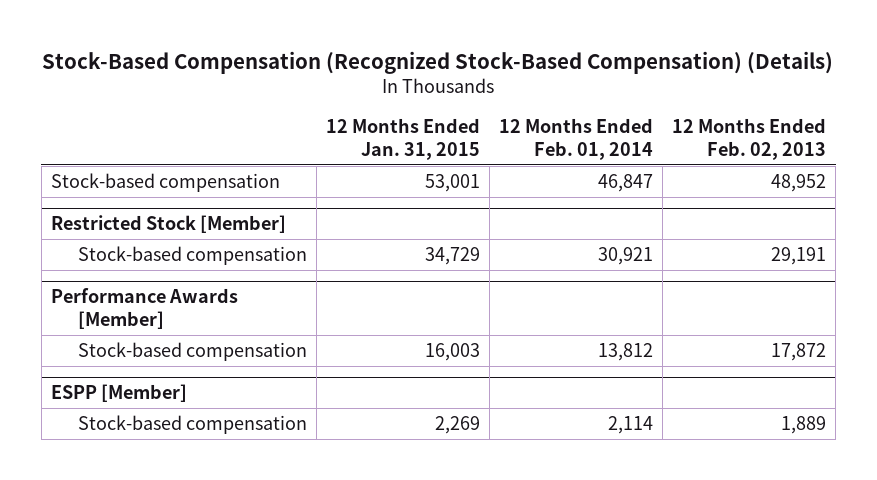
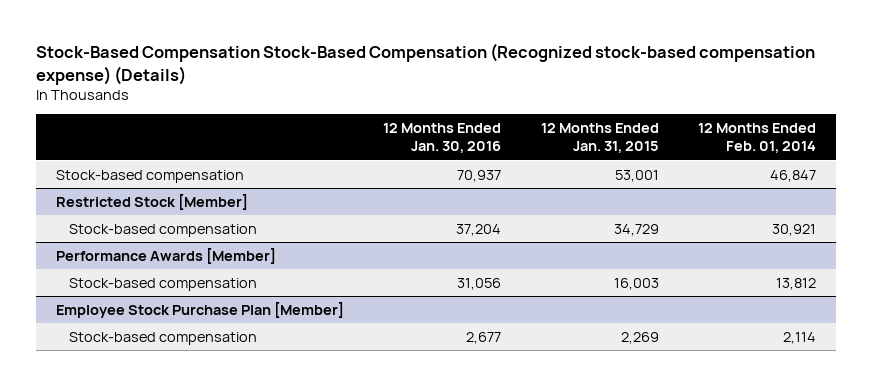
[42,50,834,74] Stock-Based Compensation (Recognized Stock-Based Compensation) (Details) -> [36,43,816,85] Stock-Based Compensation Stock-Based Compensation (Recognized stock-based compensation expense) (Details)
[672,117,827,160] 12 Months Ended Feb. 02, 2013 -> none
none -> [383,123,502,154] 12 Months Ended Jan. 30, 2016
[50,384,187,403] ESPP [Member] -> [55,301,344,318] Employee Stock Purchase Plan [Member]

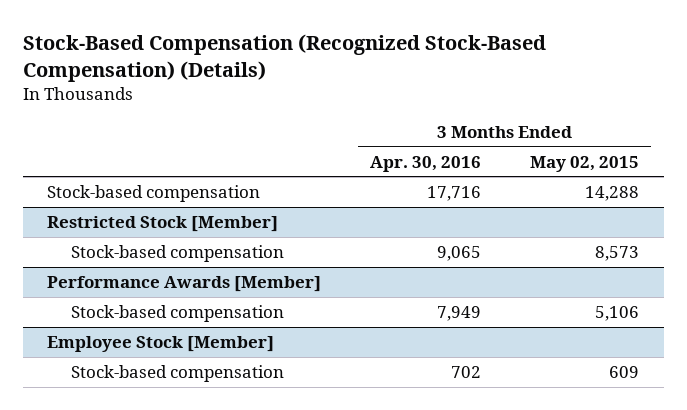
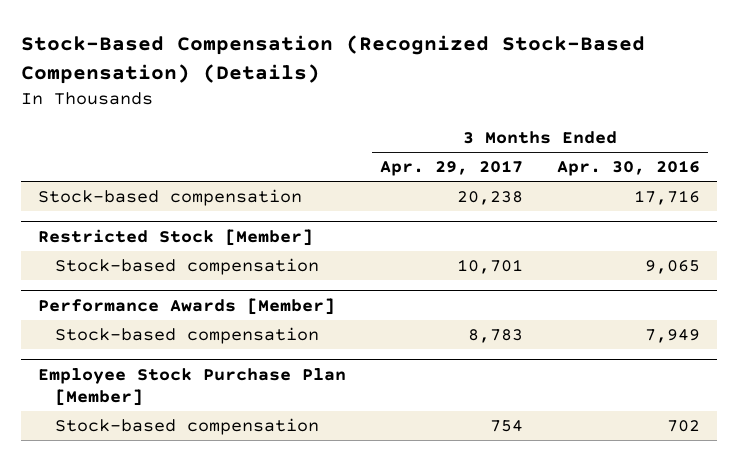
[530,155,640,172] May 02, 2015 -> none
none -> [380,160,524,177] Apr. 29, 2017
[47,336,275,353] Employee Stock [Member] -> [38,368,347,407] Employee Stock Purchase Plan [Member]

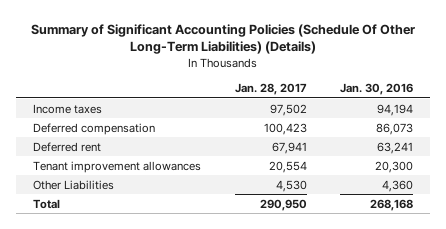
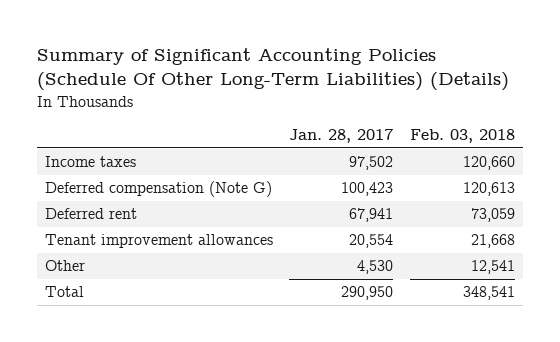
[340,83,414,96] Jan. 30, 2016 -> none
none -> [409,129,515,144] Feb. 03, 2018
[32,122,155,135] Deferred compensation -> [45,181,273,198] Deferred compensation (Note G)
[32,179,114,190] Other Liabilities -> [45,260,86,272] Other

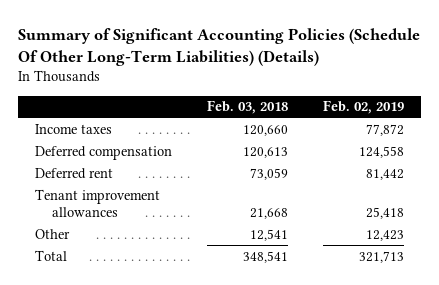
[289,129,394,144] Jan. 28, 2017 -> none
none -> [322,100,404,115] Feb. 02, 2019
[45,181,273,198] Deferred compensation (Note G) -> [35,145,173,160] Deferred compensation

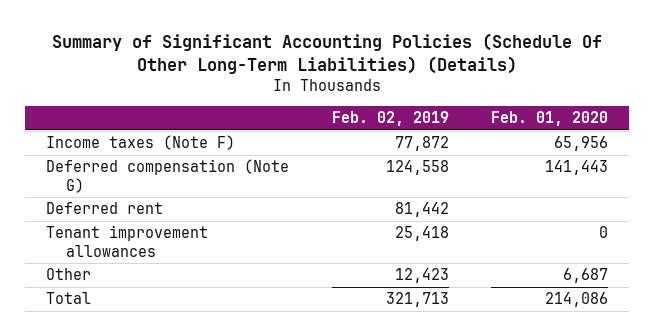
[206,100,288,115] Feb. 03, 2018 -> none
none -> [491,111,609,127] Feb. 01, 2020
[35,123,113,134] Income taxes -> [46,135,236,151] Income taxes (Note F)
[35,145,173,160] Deferred compensation -> [46,159,290,193] Deferred compensation (Note G)

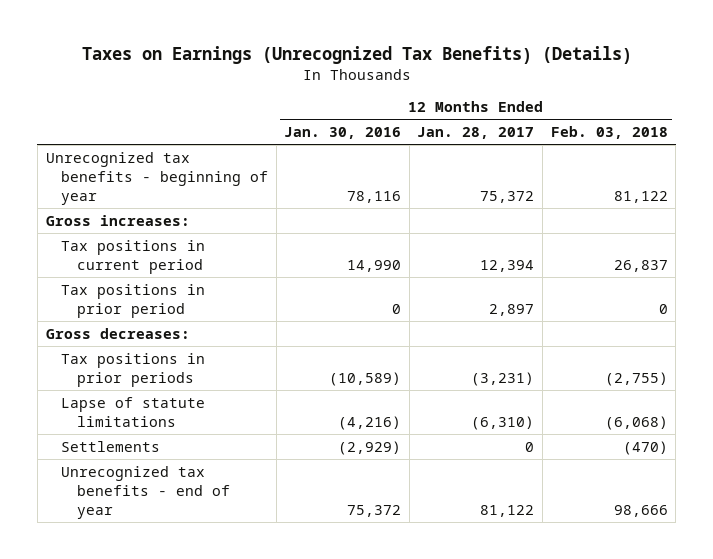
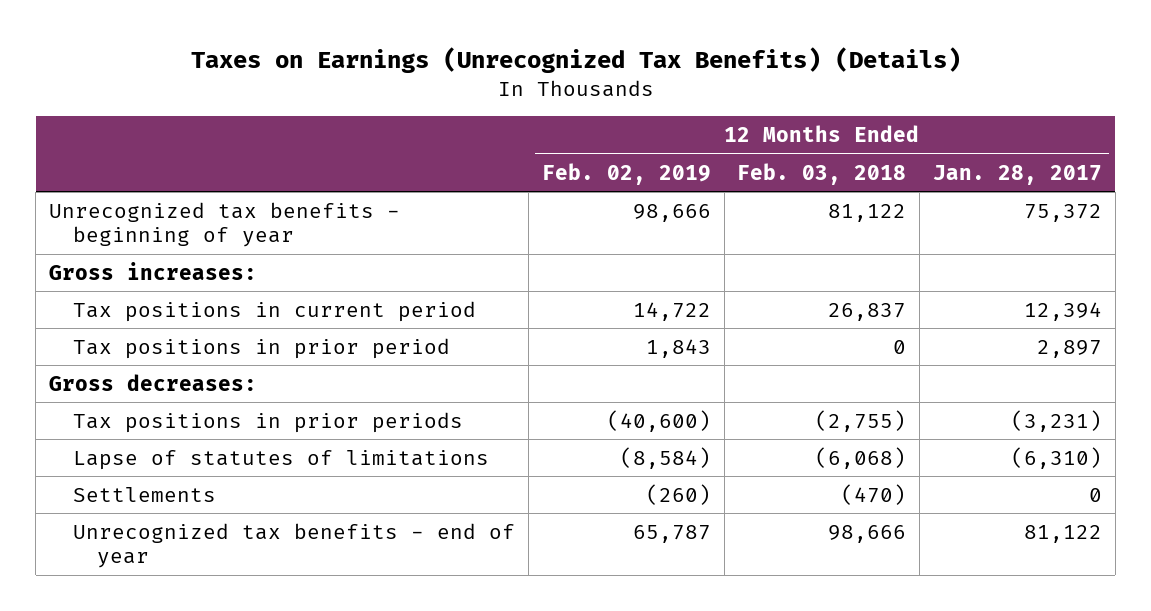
[284,126,402,139] Jan. 30, 2016 -> none
none -> [541,162,711,185] Feb. 02, 2019
[61,396,206,427] Lapse of statute limitations -> [73,449,490,470] Lapse of statutes of limitations

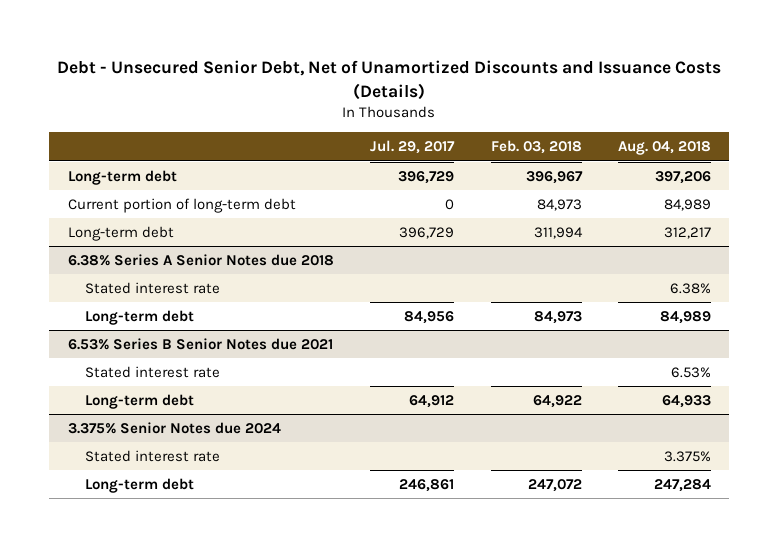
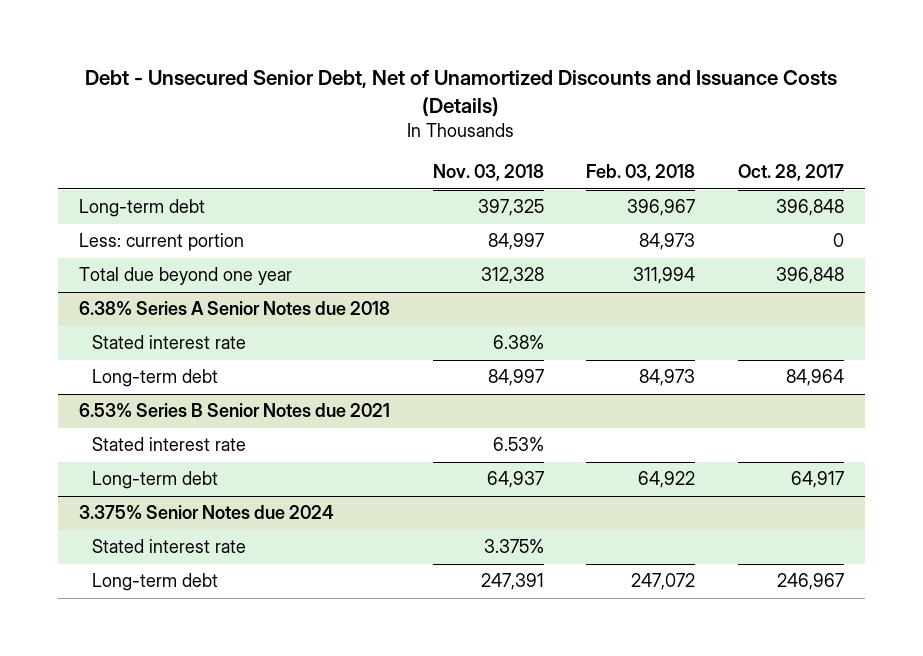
[370,140,456,155] Jul. 29, 2017 -> none
[617,141,711,156] Aug. 04, 2018 -> none
none -> [432,164,544,182] Nov. 03, 2018
none -> [737,164,844,182] Oct. 28, 2017
[67,198,296,214] Current portion of long-term debt -> [78,233,244,252] Less: current portion
[67,226,174,242] Long-term debt -> [78,267,292,286] Total due beyond one year

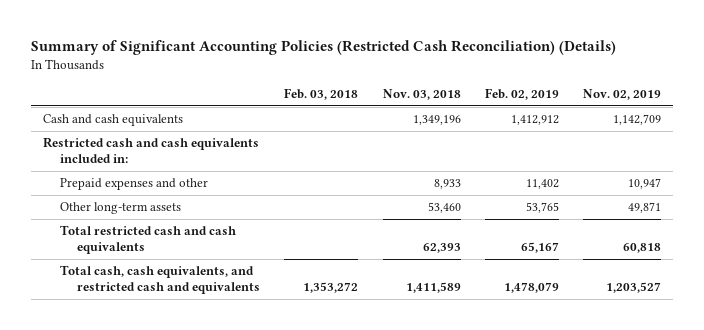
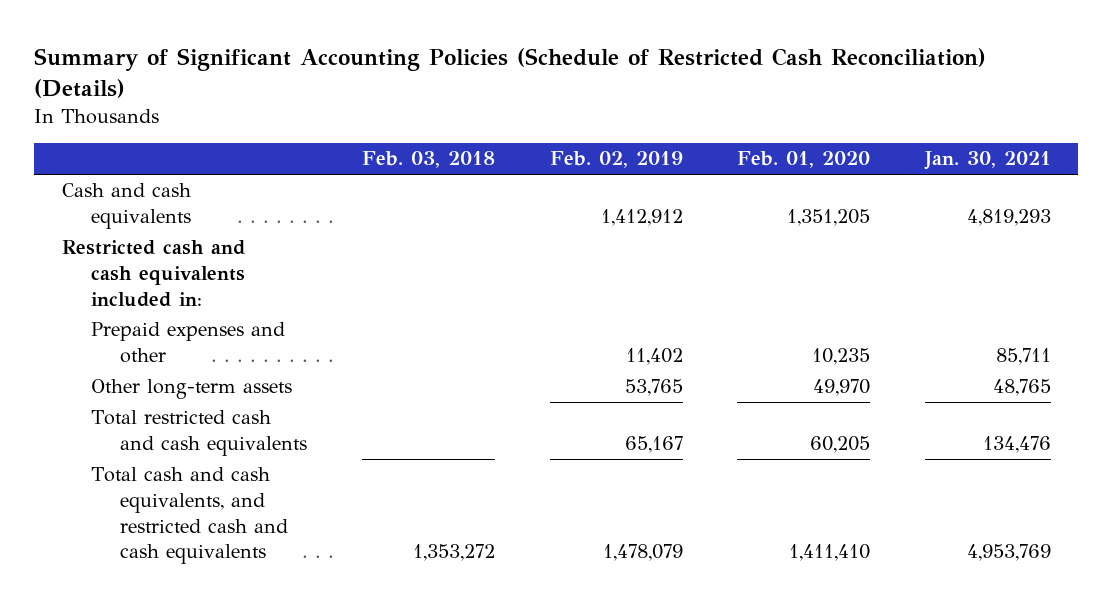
[30,39,616,55] Summary of Significant Accounting Policies (Restricted Cash Reconciliation) (Details) -> [34,48,987,99] Summary of Significant Accounting Policies (Schedule of Restricted Cash Reconciliation) (Details)
[382,88,461,100] Nov. 03, 2018 -> none
[583,88,662,100] Nov. 02, 2019 -> none
none -> [737,151,871,169] Feb. 01, 2020
none -> [924,151,1052,171] Jan. 30, 2021
[60,265,261,294] Total cash, cash equivalents, and restricted cash and equivalents -> [90,467,288,565] Total cash and cash equivalents, and restricted cash and cash equivalents

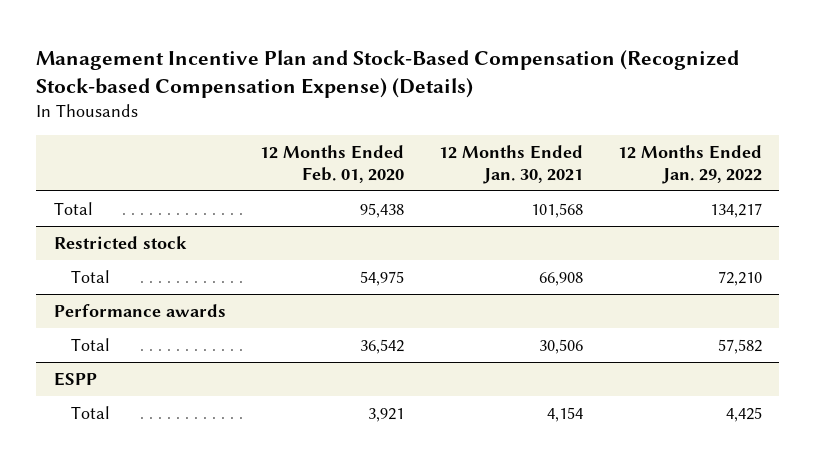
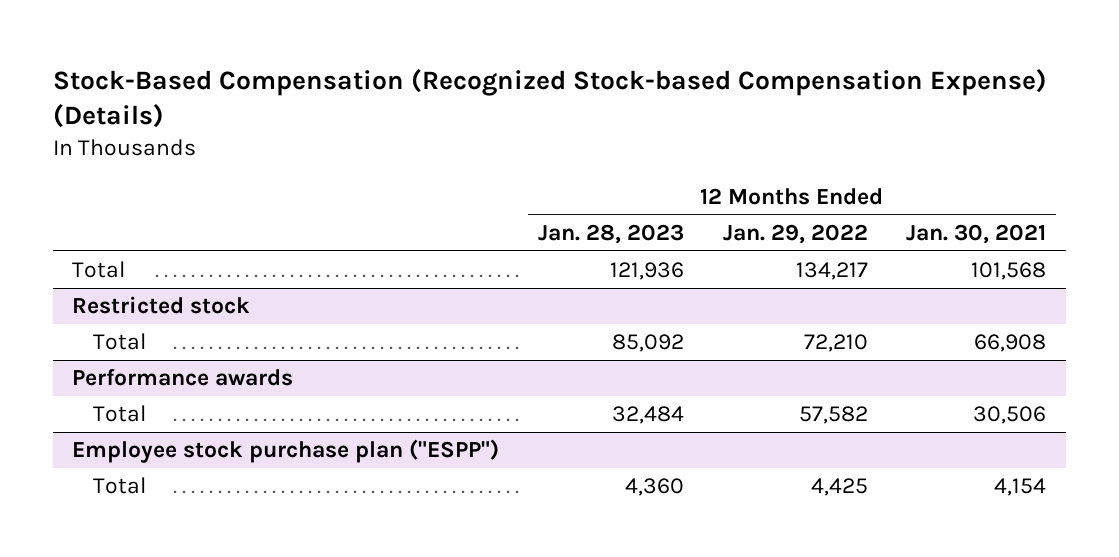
[36,49,740,98] Management Incentive Plan and Stock-Based Compensation (Recognized Stock-based Compensation Expense) (Details) -> [52,68,1047,129] Stock-Based Compensation (Recognized Stock-based Compensation Expense) (Details)
[260,145,405,183] 12 Months Ended Feb. 01, 2020 -> none
none -> [538,224,685,245] Jan. 28, 2023
[53,371,97,386] ESPP -> [72,439,500,464] Employee stock purchase plan ("ESPP")

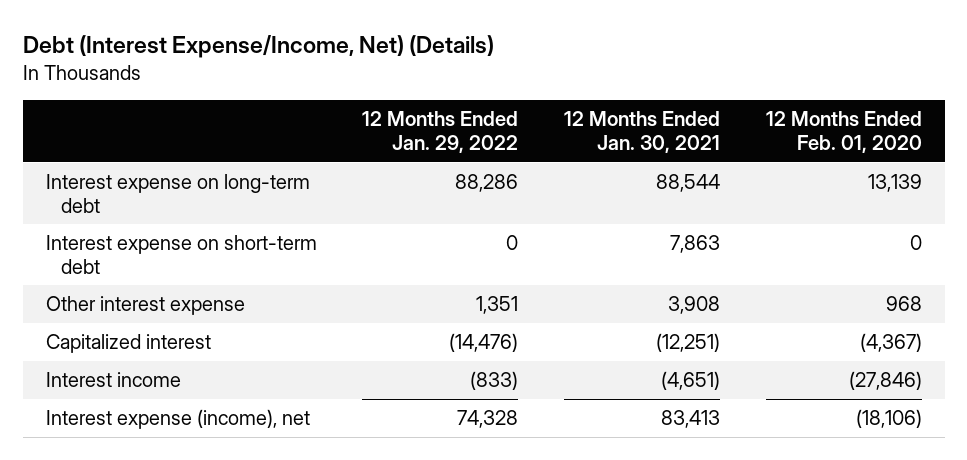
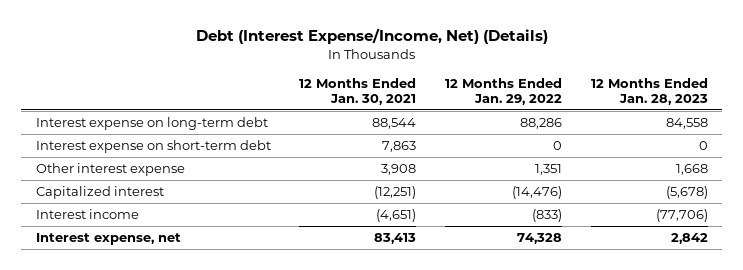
[765,111,922,153] 12 Months Ended Feb. 01, 2020 -> none
none -> [590,77,708,105] 12 Months Ended Jan. 28, 2023
[45,409,310,430] Interest expense (income), net -> [35,233,181,246] Interest expense, net

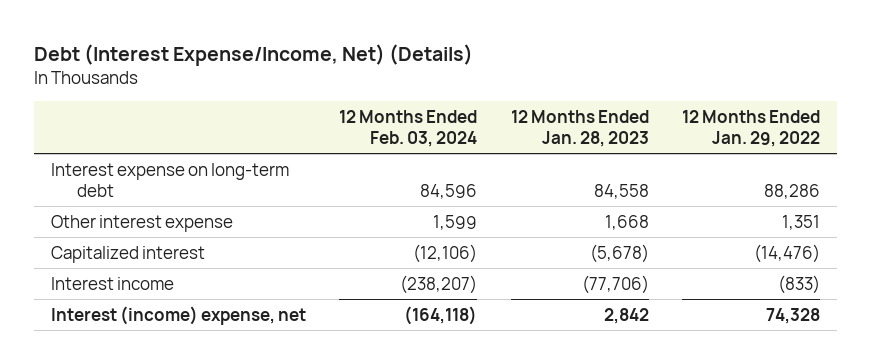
[299,77,417,105] 12 Months Ended Jan. 30, 2021 -> none
none -> [339,109,478,147] 12 Months Ended Feb. 03, 2024
[35,140,271,154] Interest expense on short-term debt -> none
[35,233,181,246] Interest expense, net -> [51,305,307,325] Interest (income) expense, net

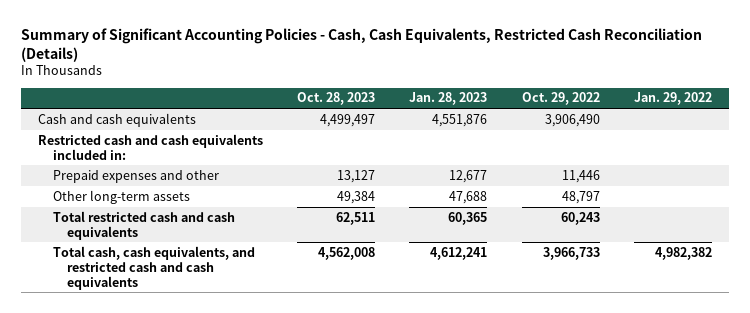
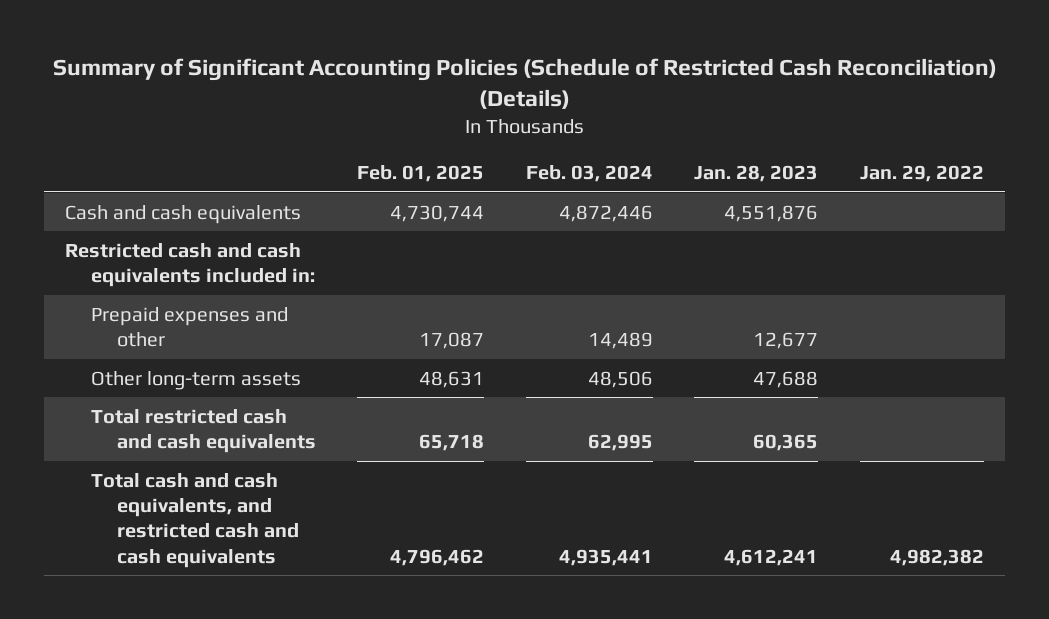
[20,27,702,62] Summary of Significant Accounting Policies - Cash, Cash Equivalents, Restricted Cash Reconciliation (Details) -> [52,58,997,110] Summary of Significant Accounting Policies (Schedule of Restricted Cash Reconciliation) (Details)
[297,92,376,106] Oct. 28, 2023 -> none
[521,92,600,106] Oct. 29, 2022 -> none
none -> [357,164,485,182] Feb. 01, 2025
none -> [525,164,653,182] Feb. 03, 2024
[52,245,255,290] Total cash, cash equivalents, and restricted cash and cash equivalents -> [90,472,299,568] Total cash and cash equivalents, and restricted cash and cash equivalents

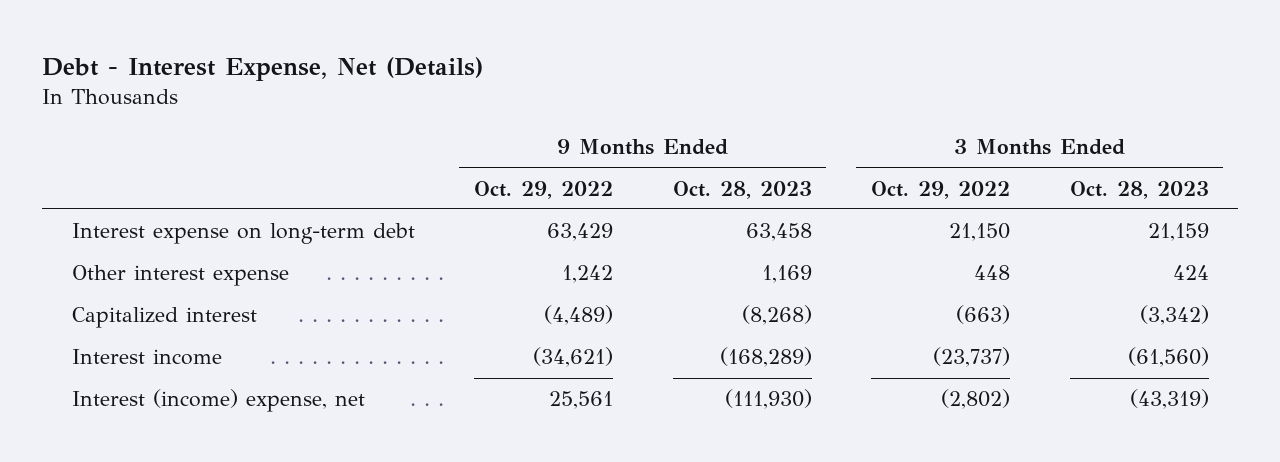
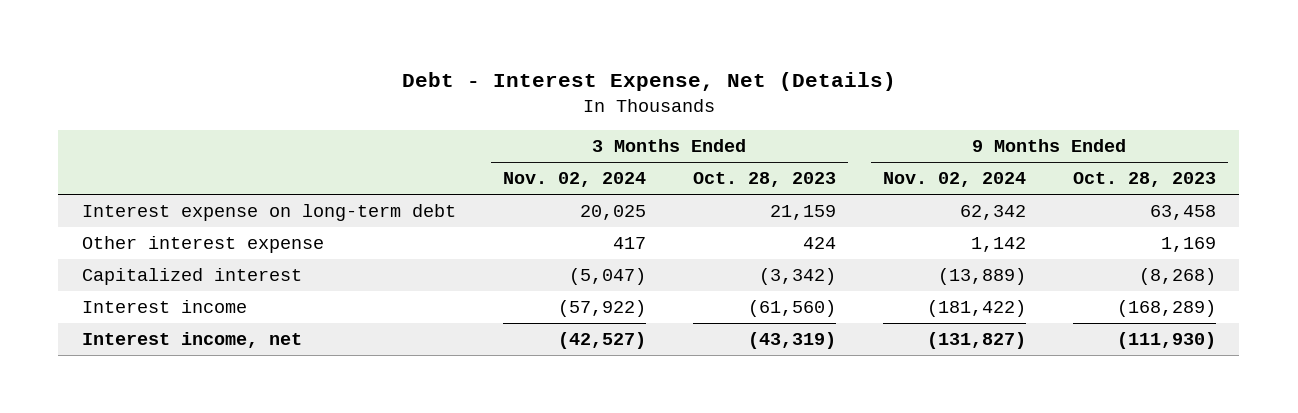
[474,180,614,199] Oct. 29, 2022 -> none
[871,180,1011,199] Oct. 29, 2022 -> none
none -> [502,172,646,188] Nov. 02, 2024
none -> [882,172,1026,188] Nov. 02, 2024
[71,389,365,413] Interest (income) expense, net -> [81,332,302,349] Interest income, net

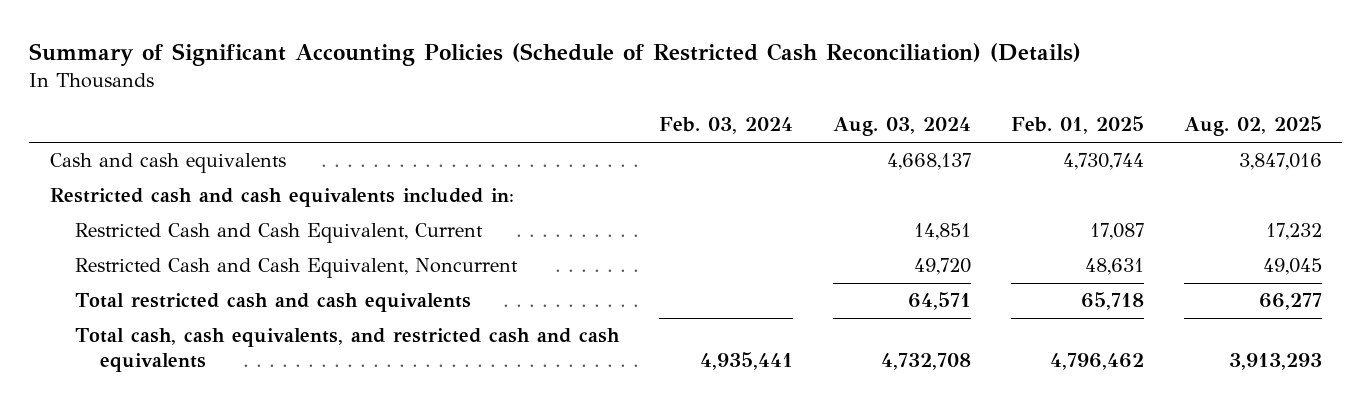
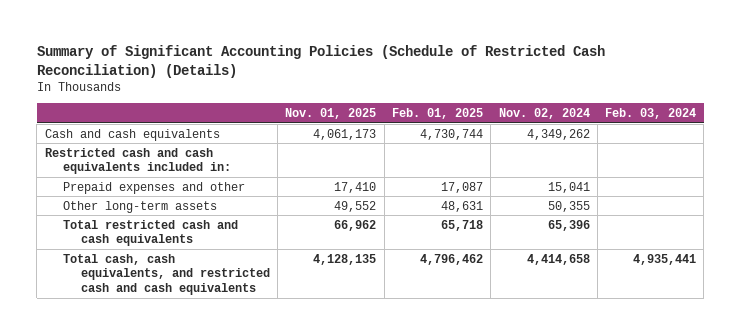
[832,117,971,137] Aug. 03, 2024 -> none
[1184,116,1323,137] Aug. 02, 2025 -> none
none -> [285,108,377,120] Nov. 01, 2025
none -> [498,108,590,120] Nov. 02, 2024
[74,223,483,244] Restricted Cash and Cash Equivalent, Current -> [62,181,245,194] Prepaid expenses and other
[74,258,518,279] Restricted Cash and Cash Equivalent, Noncurrent -> [62,200,217,213] Other long-term assets

